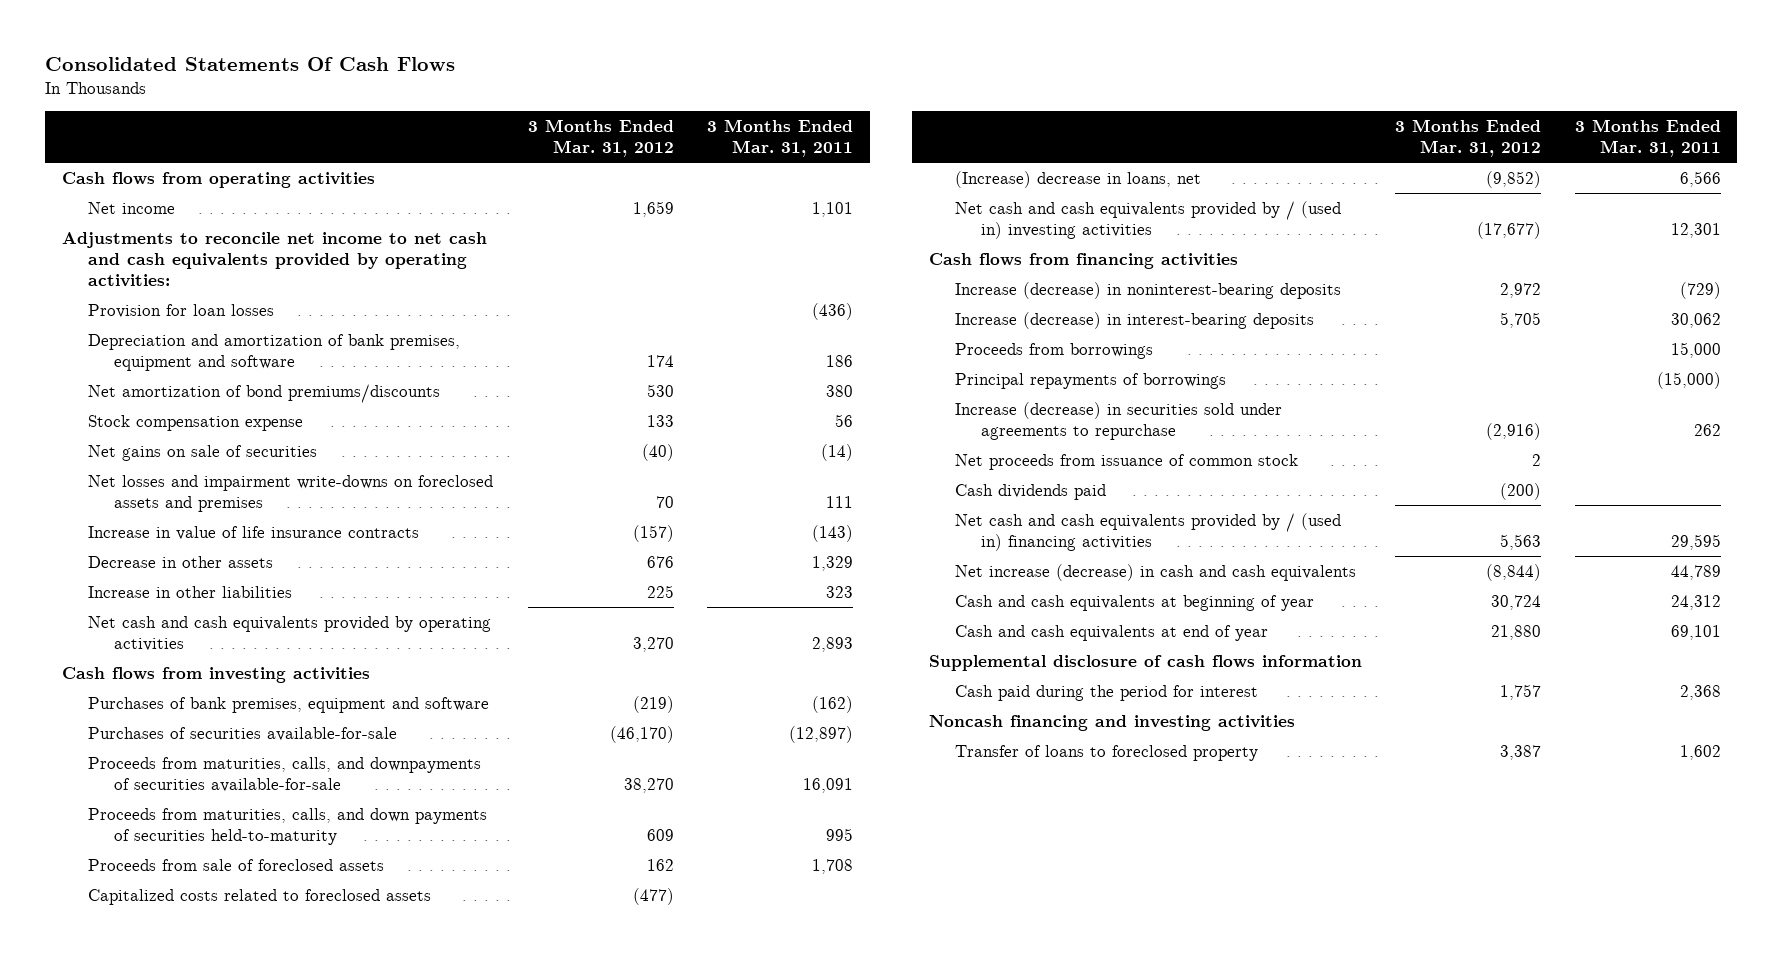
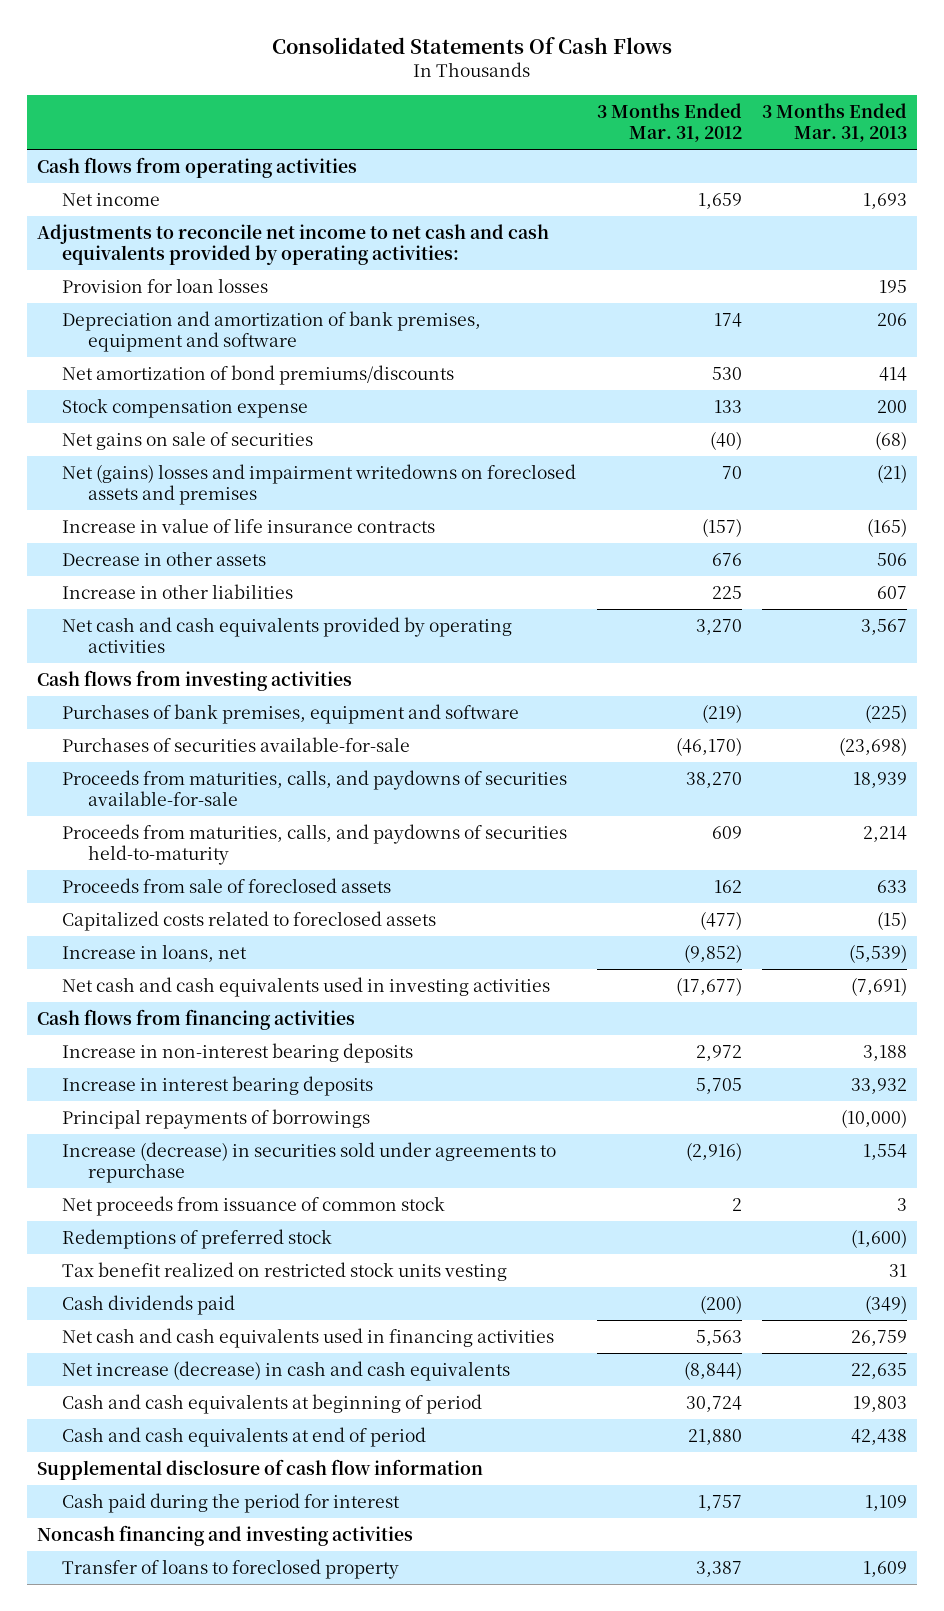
[707,119,854,158] 3 Months Ended Mar. 31, 2011 -> none
none -> [761,102,907,143] 3 Months Ended Mar. 31, 2013
[87,474,493,512] Net losses and impairment write-downs on foreclosed assets and premises -> [62,463,577,506] Net (gains) losses and impairment writedowns on foreclosed assets and premises
[87,756,481,792] Proceeds from maturities, calls, and downpayments of securities available-for-sale -> [62,769,568,807] Proceeds from maturities, calls, and paydowns of securities available-for-sale
[87,807,487,845] Proceeds from maturities, calls, and down payments of securities held-to-maturity -> [62,823,568,866] Proceeds from maturities, calls, and paydowns of securities held-to-maturity
[955,170,1202,188] (Increase) decrease in loans, net -> [62,943,248,962] Increase in loans, net
[955,200,1342,239] Net cash and cash equivalents provided by / (used in) investing activities -> [62,976,551,997] Net cash and cash equivalents used in investing activities
[955,342,1154,359] Proceeds from borrowings -> none
[955,281,1342,299] Increase (decrease) in noninterest-bearing deposits -> [62,1042,414,1063] Increase in non-interest bearing deposits
[955,311,1315,329] Increase (decrease) in interest-bearing deposits -> [62,1075,374,1096] Increase in interest bearing deposits
none -> [62,1228,333,1249] Redemptions of preferred stock
none -> [62,1261,508,1281] Tax benefit realized on restricted stock units vesting
[955,512,1342,551] Net cash and cash equivalents provided by / (used in) financing activities -> [62,1327,555,1348] Net cash and cash equivalents used in financing activities
[955,594,1315,611] Cash and cash equivalents at beginning of year -> [62,1393,483,1414] Cash and cash equivalents at beginning of period
[955,624,1269,641] Cash and cash equivalents at end of year -> [62,1426,427,1447] Cash and cash equivalents at end of period
[929,654,1363,671] Supplemental disclosure of cash flows information -> [36,1458,483,1480] Supplemental disclosure of cash flow information

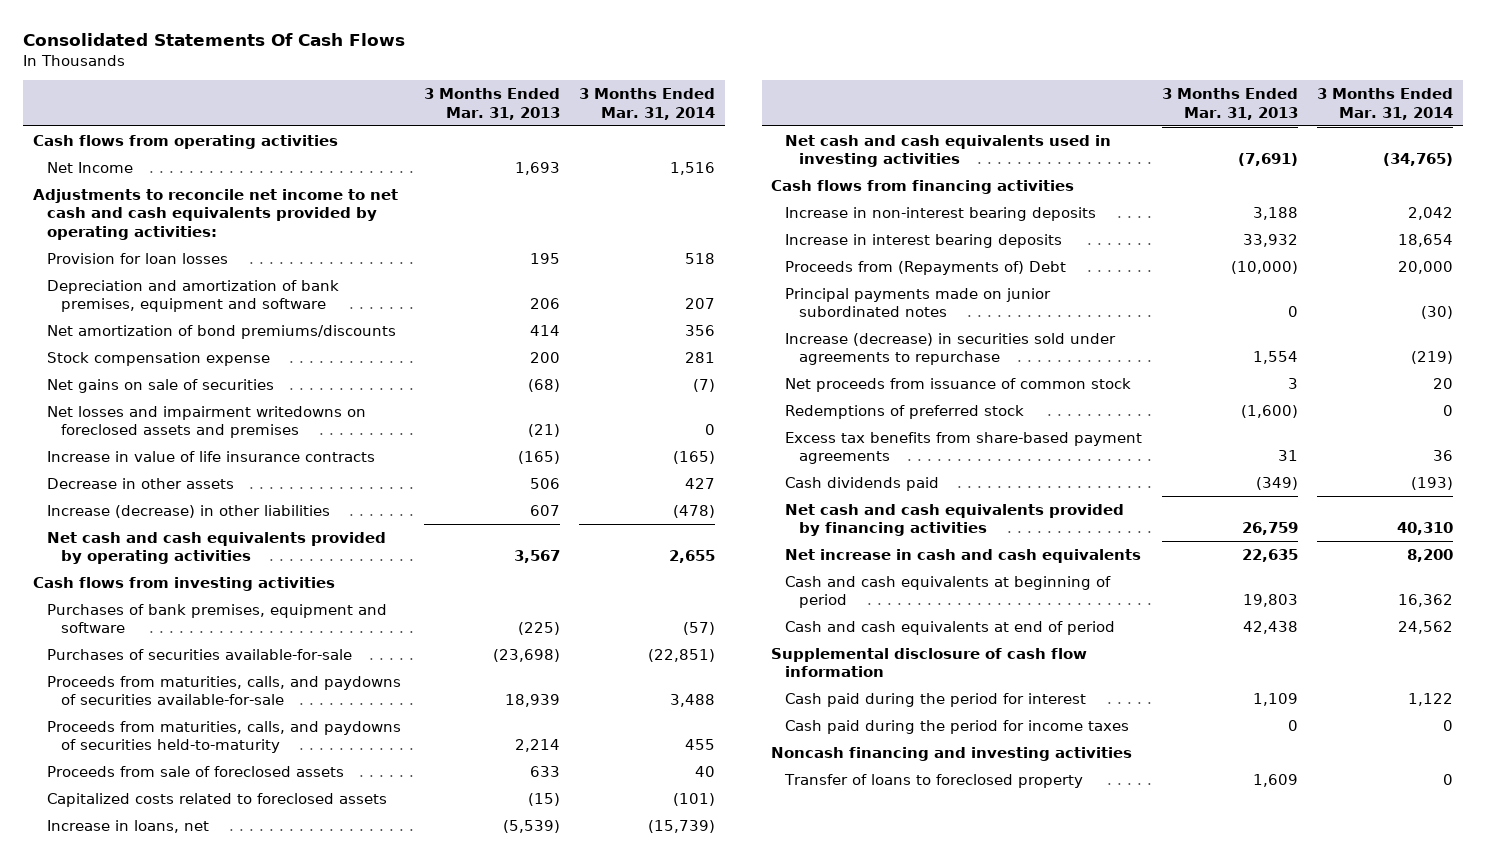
[596,102,742,143] 3 Months Ended Mar. 31, 2012 -> none
none -> [579,88,716,120] 3 Months Ended Mar. 31, 2014
[62,192,161,206] Net income -> [46,161,133,173] Net Income
[62,463,577,506] Net (gains) losses and impairment writedowns on foreclosed assets and premises -> [46,405,366,439] Net losses and impairment writedowns on foreclosed assets and premises
[62,583,294,599] Increase in other liabilities -> [46,504,330,518] Increase (decrease) in other liabilities
[62,1108,371,1129] Principal repayments of borrowings -> none
none -> [785,260,1067,275] Proceeds from (Repayments of) Debt
none -> [785,287,1052,318] Principal payments made on junior subordinated notes
[62,1261,508,1281] Tax benefit realized on restricted stock units vesting -> [785,431,1143,465] Excess tax benefits from share-based payment agreements
[62,1327,555,1348] Net cash and cash equivalents used in financing activities -> [785,503,1125,537] Net cash and cash equivalents provided by financing activities
[62,1360,511,1381] Net increase (decrease) in cash and cash equivalents -> [785,548,1142,563] Net increase in cash and cash equivalents
none -> [785,719,1130,734] Cash paid during the period for income taxes

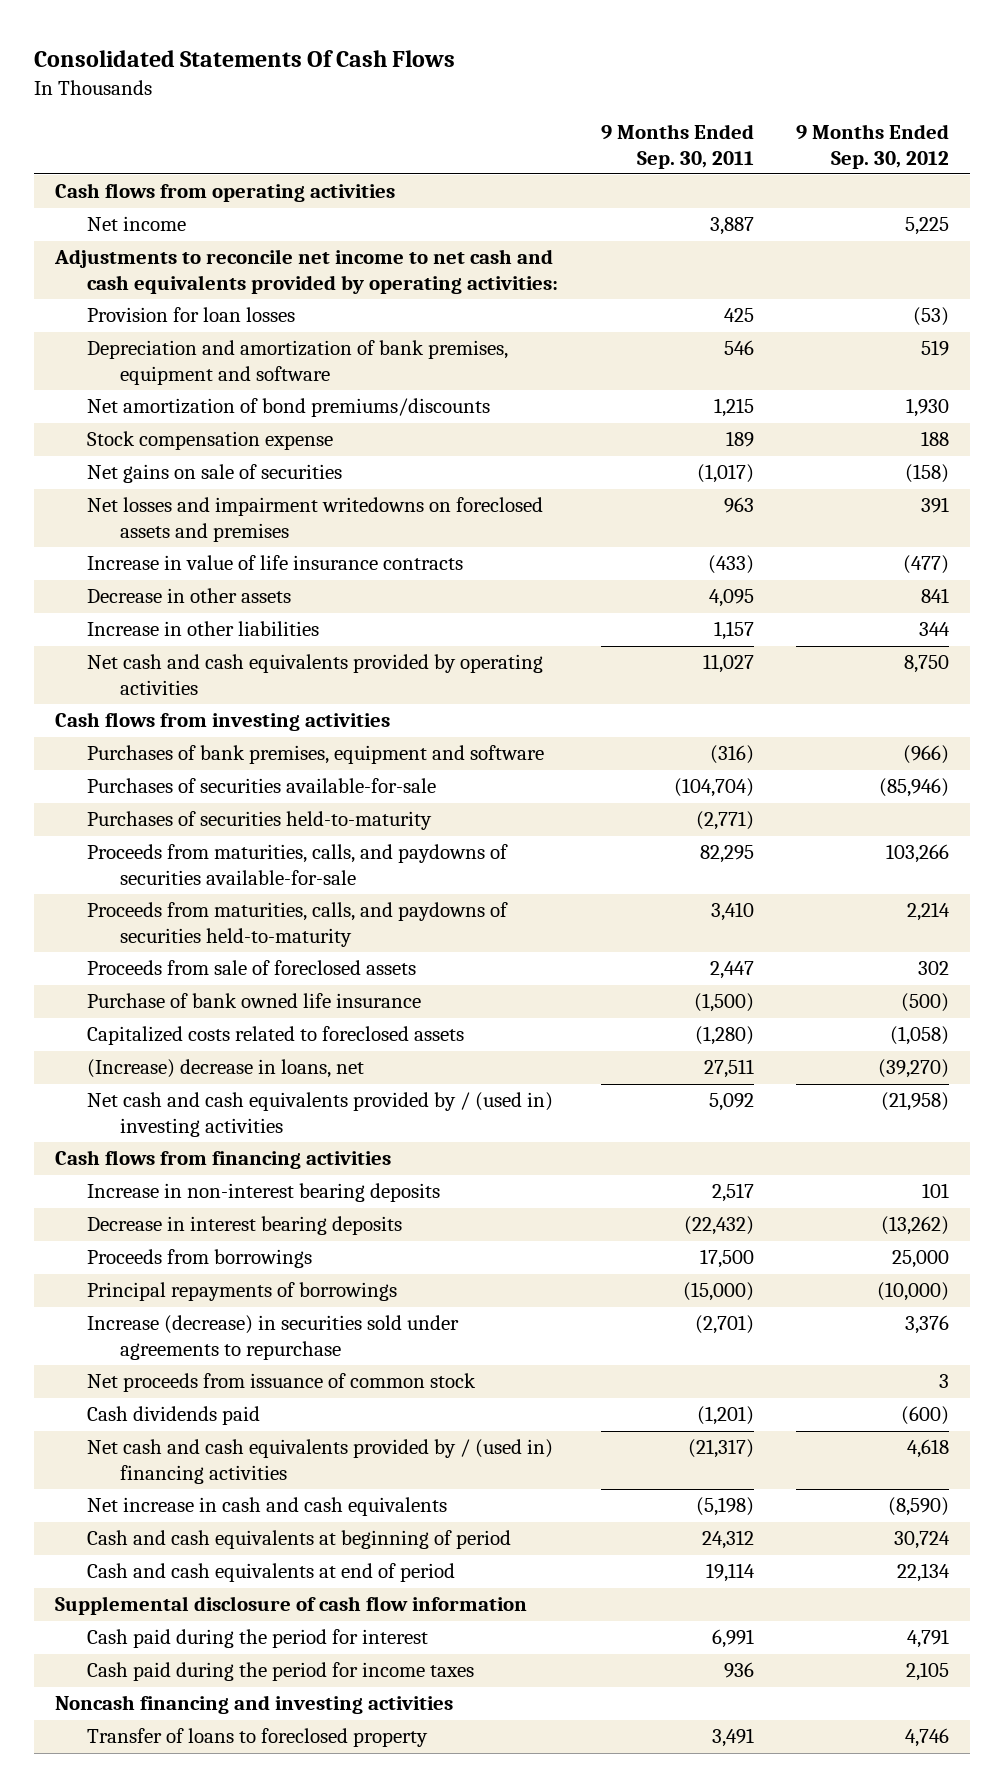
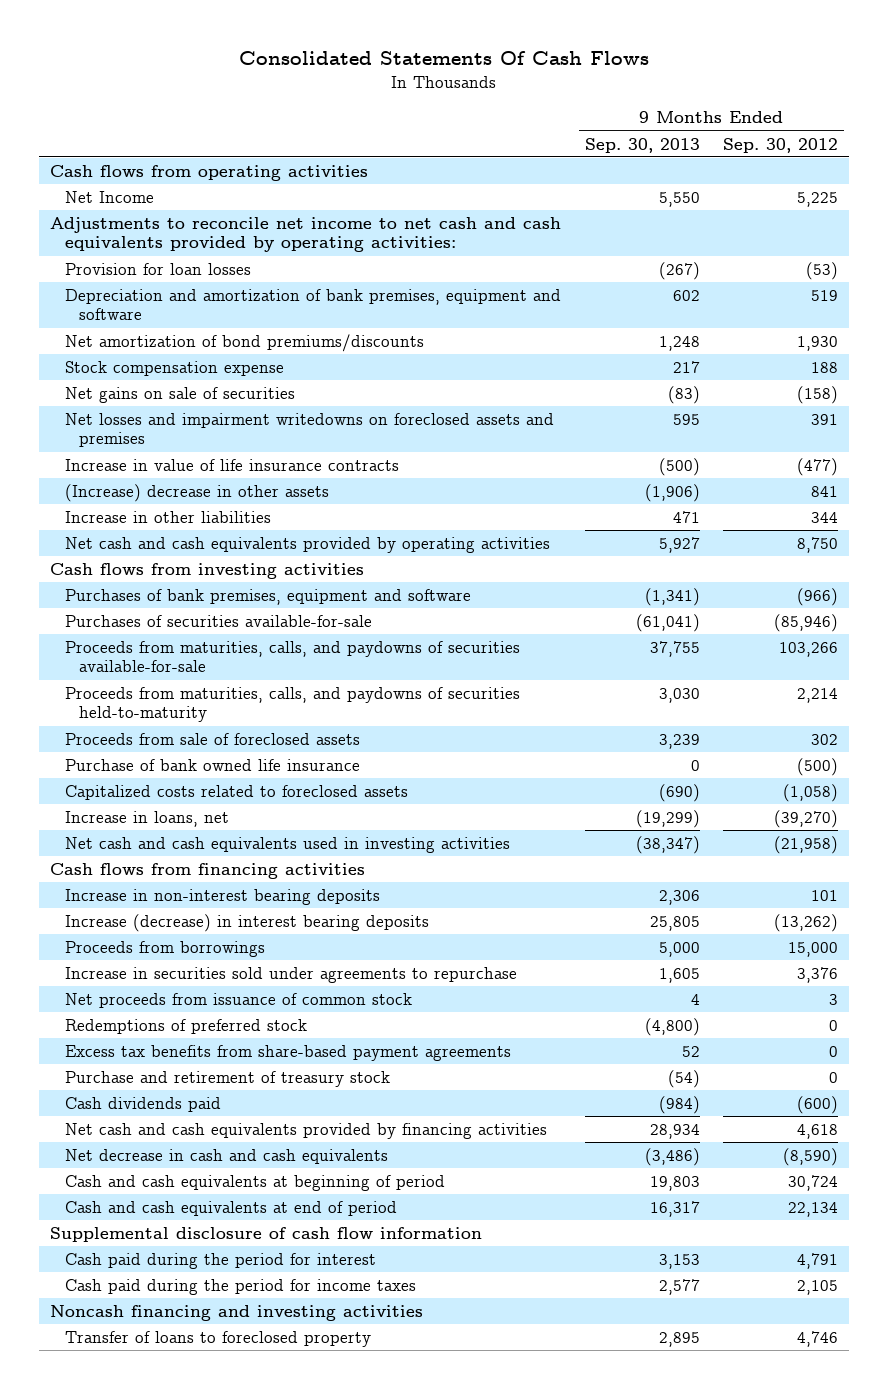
[600,124,754,169] 9 Months Ended Sep. 30, 2011 -> none
none -> [584,137,700,153] Sep. 30, 2013
[87,216,187,232] Net income -> [64,190,154,203] Net Income
[87,588,292,604] Decrease in other assets -> [64,483,329,502] (Increase) decrease in other assets
[87,811,433,831] Purchases of securities held-to-maturity -> none
[87,1059,365,1079] (Increase) decrease in loans, net -> [64,810,229,827] Increase in loans, net
[87,1092,554,1137] Net cash and cash equivalents provided by / (used in) investing activities -> [64,836,510,853] Net cash and cash equivalents used in investing activities
[87,1282,398,1302] Principal repayments of borrowings -> none
[87,1216,403,1236] Decrease in interest bearing deposits -> [64,913,429,932] Increase (decrease) in interest bearing deposits
[891,1250,949,1269] 25,000 -> [787,941,838,957] 15,000
[87,1315,460,1360] Increase (decrease) in securities sold under agreements to repurchase -> [64,966,517,983] Increase in securities sold under agreements to repurchase
none -> [64,1018,307,1034] Redemptions of preferred stock
none -> [64,1044,511,1061] Excess tax benefits from share-based payment agreements
none -> [64,1070,390,1087] Purchase and retirement of treasury stock
[87,1439,554,1484] Net cash and cash equivalents provided by / (used in) financing activities -> [64,1122,547,1139] Net cash and cash equivalents provided by financing activities
[87,1497,448,1517] Net increase in cash and cash equivalents -> [64,1148,388,1164] Net decrease in cash and cash equivalents

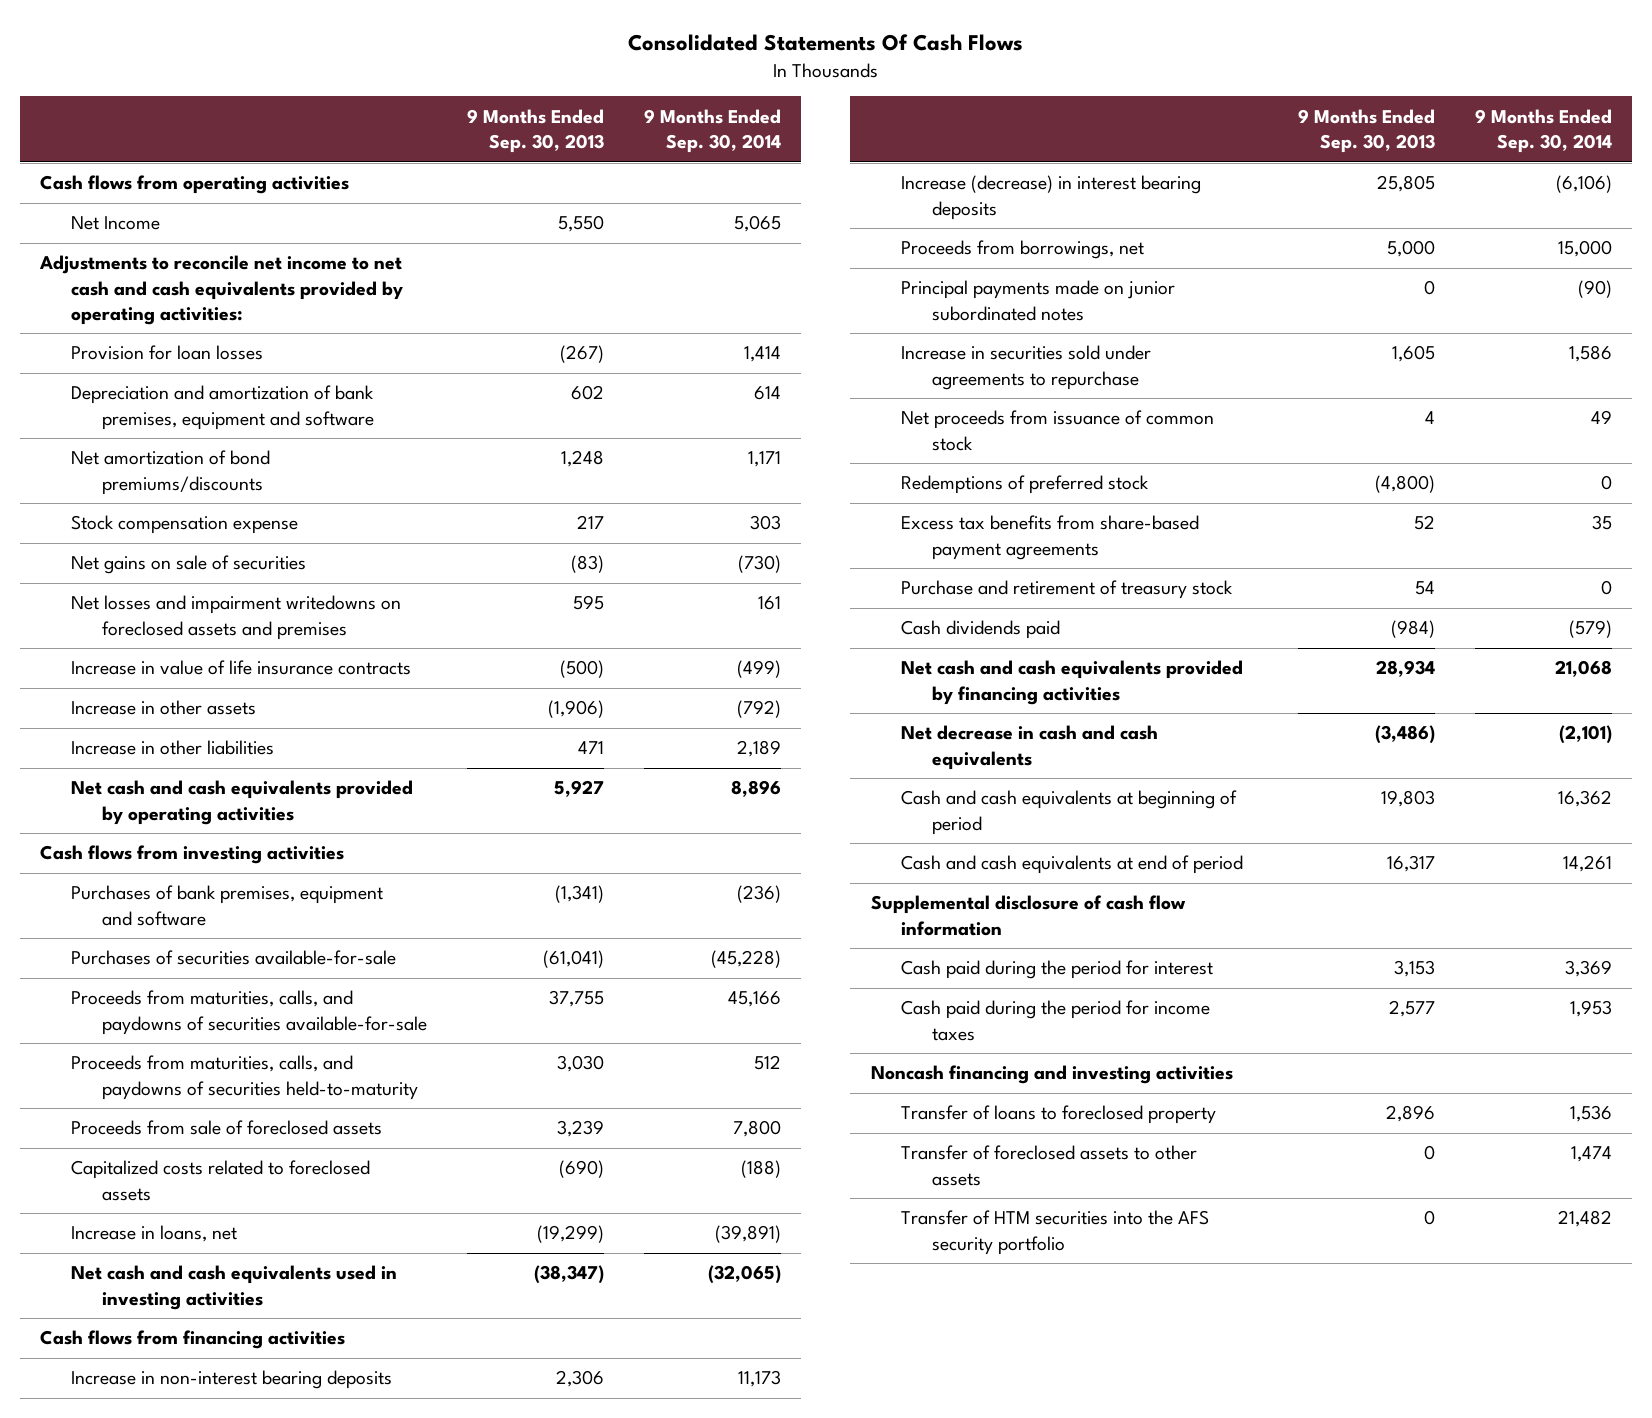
[722,137,838,153] Sep. 30, 2012 -> none
none -> [644,108,782,154] 9 Months Ended Sep. 30, 2014
[64,483,329,502] (Increase) decrease in other assets -> [70,700,256,716] Increase in other assets
[64,758,360,771] Purchase of bank owned life insurance -> none
[64,940,265,957] Proceeds from borrowings -> [901,240,1145,260] Proceeds from borrowings, net
none -> [901,280,1176,321] Principal payments made on junior subordinated notes
[667,1069,700,1088] (54) -> [1414,581,1435,596] 54
[658,1331,700,1347] 2,895 -> [1385,1105,1435,1123] 2,896
none -> [901,1145,1198,1186] Transfer of foreclosed assets to other assets
none -> [901,1210,1210,1255] Transfer of HTM securities into the AFS security portfolio

